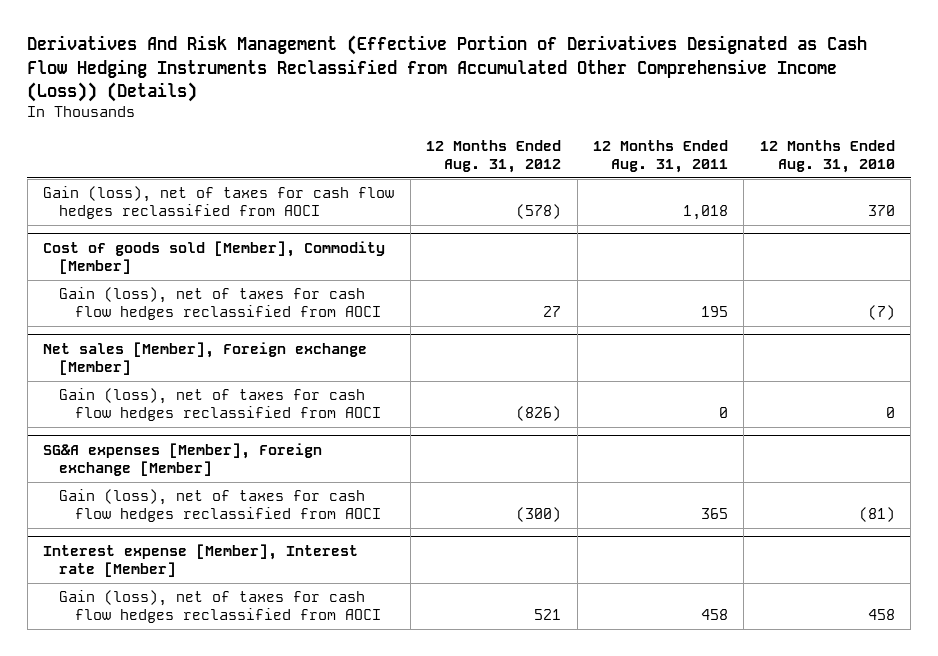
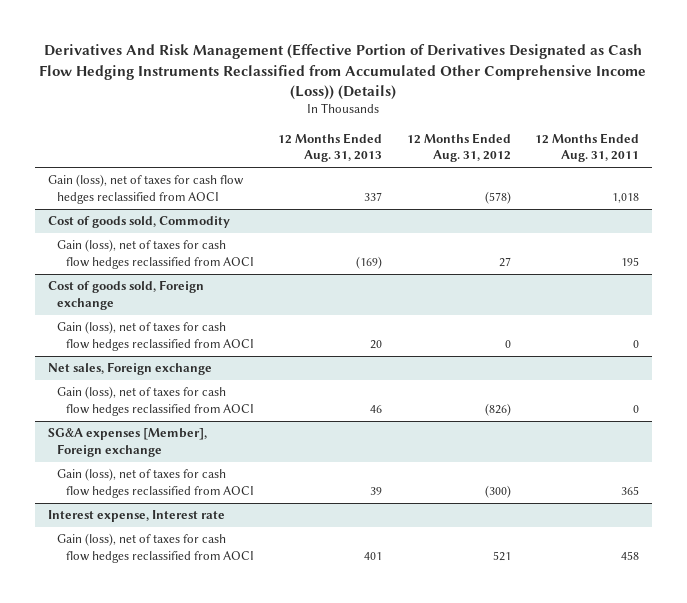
[759,140,895,174] 12 Months Ended Aug. 31, 2010 -> none
none -> [278,132,383,163] 12 Months Ended Aug. 31, 2013
[43,241,386,274] Cost of goods sold [Member], Commodity [Member] -> [47,216,230,229] Cost of goods sold, Commodity
none -> [47,280,204,311] Cost of goods sold, Foreign exchange
none -> [56,321,254,352] Gain (loss), net of taxes for cash flow hedges reclassified from AOCI
[43,342,368,375] Net sales [Member], Foreign exchange [Member] -> [47,362,212,376] Net sales, Foreign exchange
[43,443,323,476] SG&A expenses [Member], Foreign exchange [Member] -> [47,428,207,458] SG&A expenses [Member], Foreign exchange
[43,544,359,577] Interest expense [Member], Interest rate [Member] -> [47,510,225,523] Interest expense, Interest rate

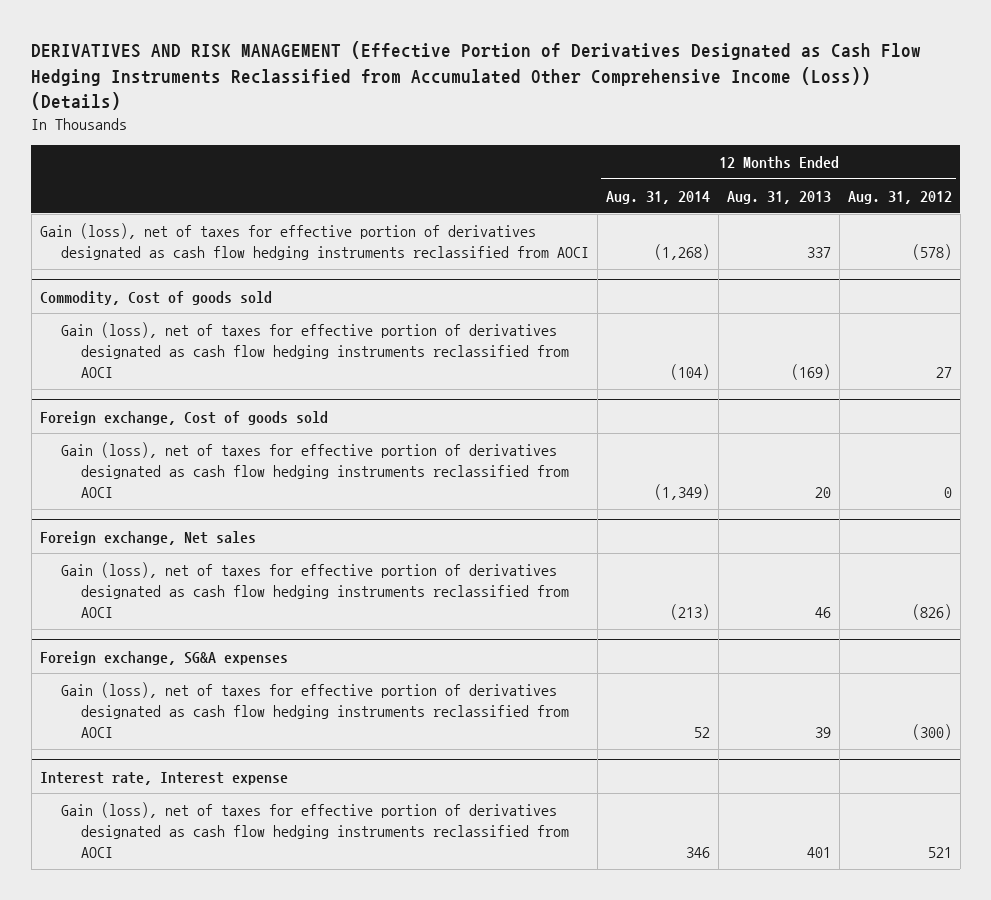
[39,44,647,100] Derivatives And Risk Management (Effective Portion of Derivatives Designated as Cash Flow Hedging Instruments Reclassified from Accumulated Other Comprehensive Income (Loss)) (Details) -> [31,41,922,110] DERIVATIVES AND RISK MANAGEMENT (Effective Portion of Derivatives Designated as Cash Flow Hedging Instruments Reclassified from Accumulated Other Comprehensive Income (Loss)) (Details)
[535,132,640,163] 12 Months Ended Aug. 31, 2011 -> none
none -> [605,190,710,204] Aug. 31, 2014
[47,174,244,205] Gain (loss), net of taxes for cash flow hedges reclassified from AOCI -> [39,223,589,261] Gain (loss), net of taxes for effective portion of derivatives designated as cash flow hedging instruments reclassified from AOCI
[47,216,230,229] Cost of goods sold, Commodity -> [39,290,272,305] Commodity, Cost of goods sold
[56,239,254,270] Gain (loss), net of taxes for cash flow hedges reclassified from AOCI -> [60,322,570,379] Gain (loss), net of taxes for effective portion of derivatives designated as cash flow hedging instruments reclassified from AOCI
[47,280,204,311] Cost of goods sold, Foreign exchange -> [39,410,328,425] Foreign exchange, Cost of goods sold
[56,321,254,352] Gain (loss), net of taxes for cash flow hedges reclassified from AOCI -> [60,442,570,499] Gain (loss), net of taxes for effective portion of derivatives designated as cash flow hedging instruments reclassified from AOCI
[47,362,212,376] Net sales, Foreign exchange -> [39,530,256,545] Foreign exchange, Net sales
[56,386,254,417] Gain (loss), net of taxes for cash flow hedges reclassified from AOCI -> [60,562,570,619] Gain (loss), net of taxes for effective portion of derivatives designated as cash flow hedging instruments reclassified from AOCI
[47,428,207,458] SG&A expenses [Member], Foreign exchange -> [39,650,288,665] Foreign exchange, SG&A expenses
[56,468,254,499] Gain (loss), net of taxes for cash flow hedges reclassified from AOCI -> [60,682,570,739] Gain (loss), net of taxes for effective portion of derivatives designated as cash flow hedging instruments reclassified from AOCI
[47,510,225,523] Interest expense, Interest rate -> [39,771,288,785] Interest rate, Interest expense
[56,533,254,564] Gain (loss), net of taxes for cash flow hedges reclassified from AOCI -> [60,802,570,859] Gain (loss), net of taxes for effective portion of derivatives designated as cash flow hedging instruments reclassified from AOCI

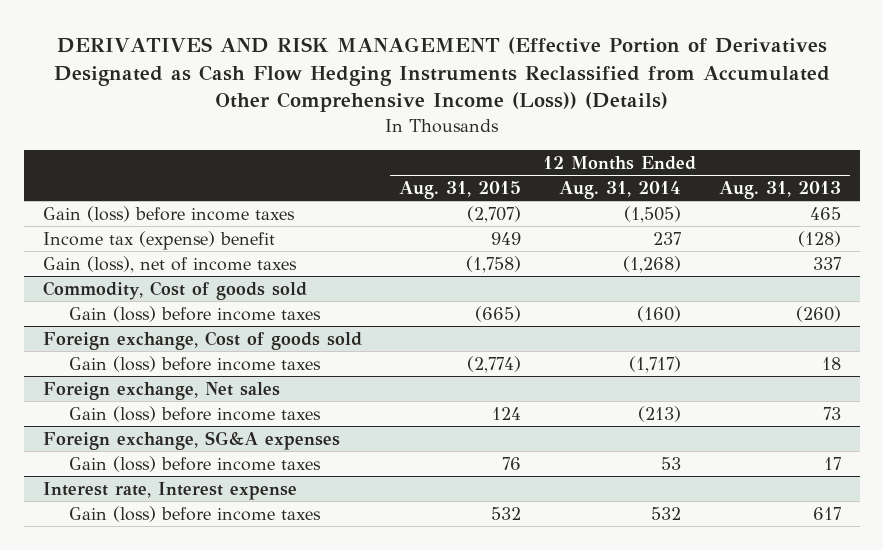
[847,190,952,204] Aug. 31, 2012 -> none
none -> [399,180,522,199] Aug. 31, 2015
none -> [42,205,295,222] Gain (loss) before income taxes
none -> [42,230,275,250] Income tax (expense) benefit
[39,223,589,261] Gain (loss), net of taxes for effective portion of derivatives designated as cash flow hedging instruments reclassified from AOCI -> [42,255,297,273] Gain (loss), net of income taxes
[60,322,570,379] Gain (loss), net of taxes for effective portion of derivatives designated as cash flow hedging instruments reclassified from AOCI -> none
none -> [68,305,321,322] Gain (loss) before income taxes
[60,442,570,499] Gain (loss), net of taxes for effective portion of derivatives designated as cash flow hedging instruments reclassified from AOCI -> none
none -> [68,355,321,372] Gain (loss) before income taxes
[60,562,570,619] Gain (loss), net of taxes for effective portion of derivatives designated as cash flow hedging instruments reclassified from AOCI -> none
none -> [68,405,321,422] Gain (loss) before income taxes
[60,682,570,739] Gain (loss), net of taxes for effective portion of derivatives designated as cash flow hedging instruments reclassified from AOCI -> none
none -> [68,455,321,472] Gain (loss) before income taxes
[60,802,570,859] Gain (loss), net of taxes for effective portion of derivatives designated as cash flow hedging instruments reclassified from AOCI -> none
none -> [68,505,321,522] Gain (loss) before income taxes

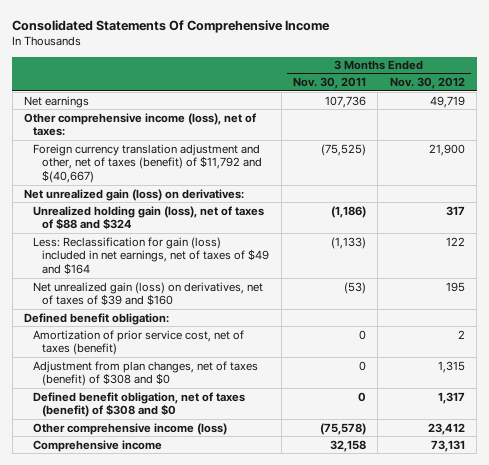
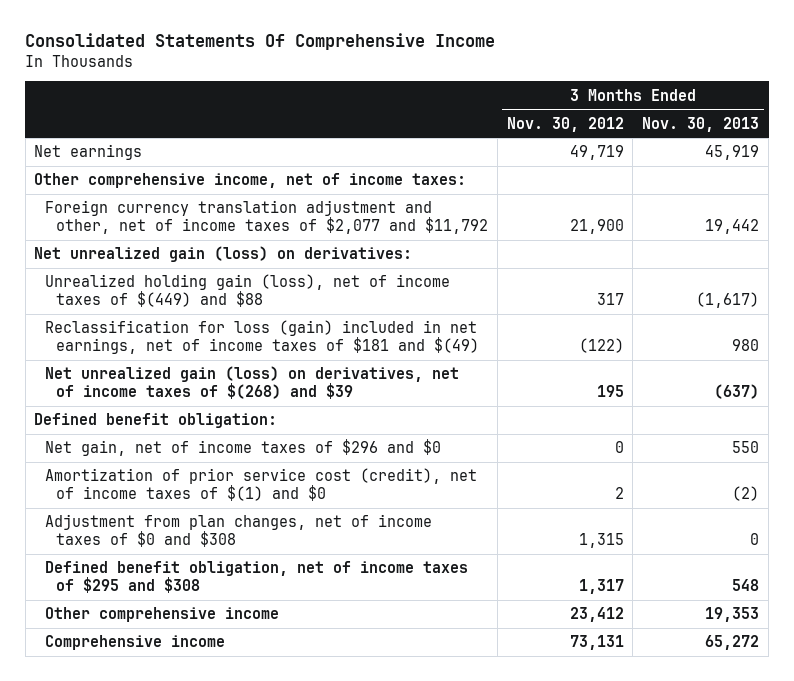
[293,77,367,90] Nov. 30, 2011 -> none
none -> [642,116,760,132] Nov. 30, 2013
[24,112,257,137] Other comprehensive income (loss), net of taxes: -> [34,173,467,189] Other comprehensive income, net of income taxes:
[33,143,263,184] Foreign currency translation adjustment and other, net of taxes (benefit) of $11,792 and $(40,667) -> [45,200,489,234] Foreign currency translation adjustment and other, net of income taxes of $2,077 and $11,792
[33,205,265,231] Unrealized holding gain (loss), net of taxes of $88 and $324 -> [45,274,451,307] Unrealized holding gain (loss), net of income taxes of $(449) and $88
[33,236,270,276] Less: Reclassification for gain (loss) included in net earnings, net of taxes of $49 and $164 -> [45,320,480,354] Reclassification for loss (gain) included in net earnings, net of income taxes of $181 and $(49)
[445,236,465,246] 122 -> [578,337,624,353] (122)
[33,281,264,307] Net unrealized gain (loss) on derivatives, net of taxes of $39 and $160 -> [45,366,460,399] Net unrealized gain (loss) on derivatives, net of income taxes of $(268) and $39
none -> [45,439,442,457] Net gain, net of income taxes of $296 and $0
[33,329,245,356] Amortization of prior service cost, net of taxes (benefit) -> [45,468,478,501] Amortization of prior service cost (credit), net of income taxes of $(1) and $0
[33,360,259,387] Adjustment from plan changes, net of taxes (benefit) of $308 and $0 -> [45,514,433,547] Adjustment from plan changes, net of income taxes of $0 and $308
[33,391,246,418] Defined benefit obligation, net of taxes (benefit) of $308 and $0 -> [45,561,469,593] Defined benefit obligation, net of income taxes of $295 and $308
[33,422,228,435] Other comprehensive income (loss) -> [45,607,280,623] Other comprehensive income

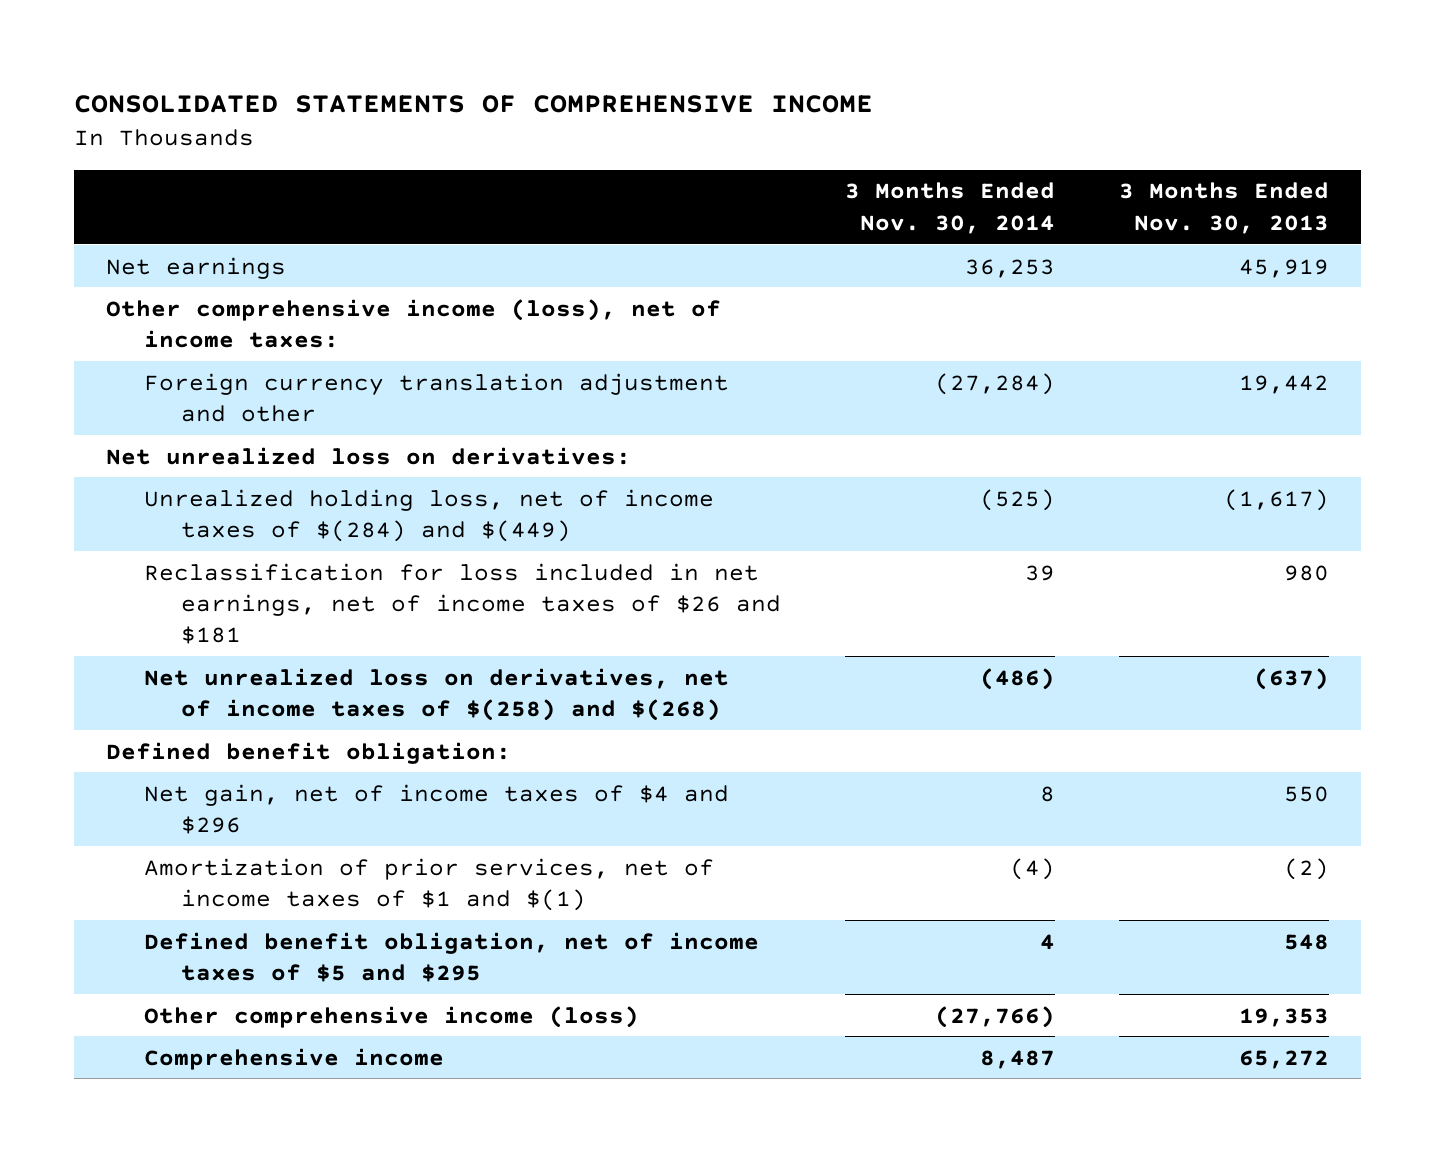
[25,33,496,51] Consolidated Statements Of Comprehensive Income -> [73,94,873,113] CONSOLIDATED STATEMENTS OF COMPREHENSIVE INCOME
[506,116,624,132] Nov. 30, 2012 -> none
none -> [845,182,1056,234] 3 Months Ended Nov. 30, 2014
[34,173,467,189] Other comprehensive income, net of income taxes: -> [105,298,721,348] Other comprehensive income (loss), net of income taxes:
[45,200,489,234] Foreign currency translation adjustment and other, net of income taxes of $2,077 and $11,792 -> [143,372,729,422] Foreign currency translation adjustment and other
[34,246,413,263] Net unrealized gain (loss) on derivatives: -> [105,446,631,465] Net unrealized loss on derivatives:
[45,274,451,307] Unrealized holding gain (loss), net of income taxes of $(449) and $88 -> [143,488,714,542] Unrealized holding loss, net of income taxes of $(284) and $(449)
[45,320,480,354] Reclassification for loss (gain) included in net earnings, net of income taxes of $181 and $(49) -> [143,562,782,645] Reclassification for loss included in net earnings, net of income taxes of $26 and $181
[45,366,460,399] Net unrealized gain (loss) on derivatives, net of income taxes of $(268) and $39 -> [143,667,729,721] Net unrealized loss on derivatives, net of income taxes of $(258) and $(268)
[45,514,433,547] Adjustment from plan changes, net of income taxes of $0 and $308 -> none
[45,439,442,457] Net gain, net of income taxes of $296 and $0 -> [143,783,729,834] Net gain, net of income taxes of $4 and $296
[45,468,478,501] Amortization of prior service cost (credit), net of income taxes of $(1) and $0 -> [143,857,714,911] Amortization of prior services, net of income taxes of $1 and $(1)
[45,561,469,593] Defined benefit obligation, net of income taxes of $295 and $308 -> [143,931,759,982] Defined benefit obligation, net of income taxes of $5 and $295
[45,607,280,623] Other comprehensive income -> [143,1005,639,1028] Other comprehensive income (loss)

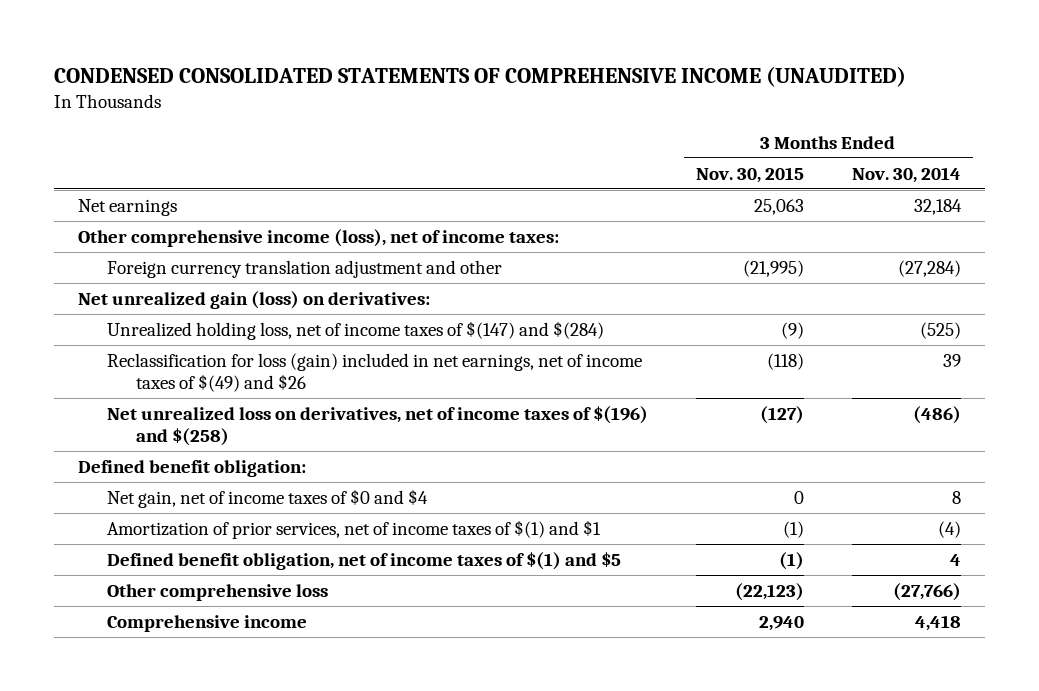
[73,94,873,113] CONSOLIDATED STATEMENTS OF COMPREHENSIVE INCOME -> [54,66,907,88] CONDENSED CONSOLIDATED STATEMENTS OF COMPREHENSIVE INCOME (UNAUDITED)
[1119,182,1330,234] 3 Months Ended Nov. 30, 2013 -> none
none -> [696,166,805,183] Nov. 30, 2015
[965,258,1056,278] 36,253 -> [913,198,962,215] 32,184
[105,446,631,465] Net unrealized loss on derivatives: -> [78,290,431,309] Net unrealized gain (loss) on derivatives:
[143,488,714,542] Unrealized holding loss, net of income taxes of $(284) and $(449) -> [107,320,605,340] Unrealized holding loss, net of income taxes of $(147) and $(284)
[143,562,782,645] Reclassification for loss included in net earnings, net of income taxes of $26 and $181 -> [107,352,643,393] Reclassification for loss (gain) included in net earnings, net of income taxes of $(49) and $26
[143,667,729,721] Net unrealized loss on derivatives, net of income taxes of $(258) and $(268) -> [107,405,649,447] Net unrealized loss on derivatives, net of income taxes of $(196) and $(258)
[143,783,729,834] Net gain, net of income taxes of $4 and $296 -> [107,488,429,508] Net gain, net of income taxes of $0 and $4
[143,857,714,911] Amortization of prior services, net of income taxes of $1 and $(1) -> [107,519,602,539] Amortization of prior services, net of income taxes of $(1) and $1
[143,931,759,982] Defined benefit obligation, net of income taxes of $5 and $295 -> [107,551,622,570] Defined benefit obligation, net of income taxes of $(1) and $5
[143,1005,639,1028] Other comprehensive income (loss) -> [107,583,329,601] Other comprehensive loss
[980,1049,1056,1069] 8,487 -> [914,614,961,631] 4,418

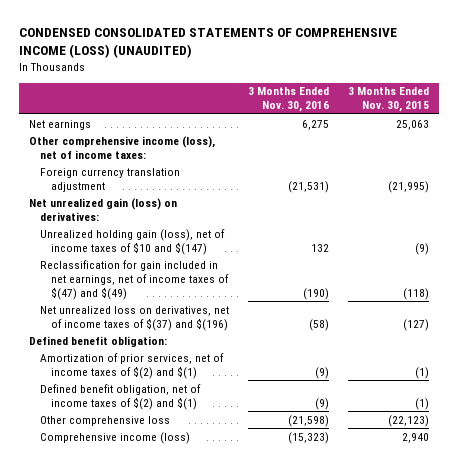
[54,66,907,88] CONDENSED CONSOLIDATED STATEMENTS OF COMPREHENSIVE INCOME (UNAUDITED) -> [19,28,398,59] CONDENSED CONSOLIDATED STATEMENTS OF COMPREHENSIVE INCOME (LOSS) (UNAUDITED)
[851,166,961,183] Nov. 30, 2014 -> none
none -> [248,87,330,113] 3 Months Ended Nov. 30, 2016
[107,259,503,278] Foreign currency translation adjustment and other -> [40,167,181,192] Foreign currency translation adjustment
[107,320,605,340] Unrealized holding loss, net of income taxes of $(147) and $(284) -> [40,228,226,255] Unrealized holding gain (loss), net of income taxes of $10 and $(147)
[107,352,643,393] Reclassification for loss (gain) included in net earnings, net of income taxes of $(49) and $26 -> [40,259,230,300] Reclassification for gain included in net earnings, net of income taxes of $(47) and $(49)
[107,405,649,447] Net unrealized loss on derivatives, net of income taxes of $(196) and $(258) -> [40,305,230,331] Net unrealized loss on derivatives, net of income taxes of $(37) and $(196)
[107,488,429,508] Net gain, net of income taxes of $0 and $4 -> none
[107,519,602,539] Amortization of prior services, net of income taxes of $(1) and $1 -> [40,352,225,379] Amortization of prior services, net of income taxes of $(2) and $(1)
[107,551,622,570] Defined benefit obligation, net of income taxes of $(1) and $5 -> [40,383,202,410] Defined benefit obligation, net of income taxes of $(2) and $(1)
[107,614,308,632] Comprehensive income -> [40,431,191,444] Comprehensive income (loss)

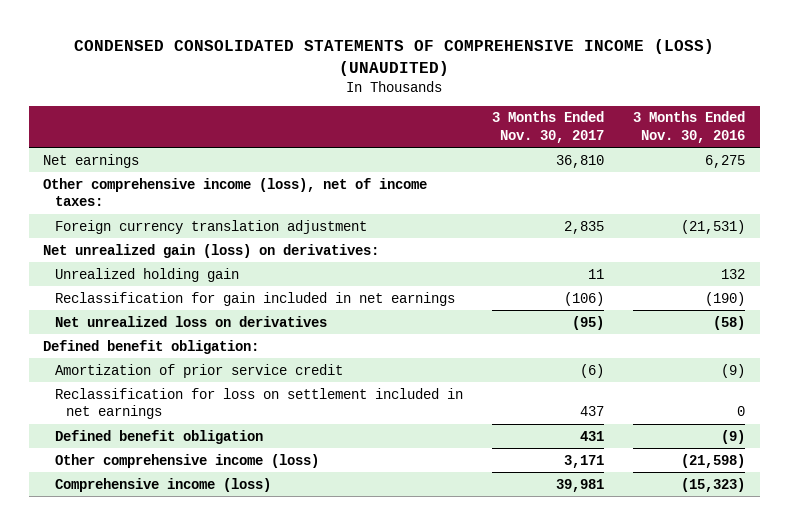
[348,87,430,113] 3 Months Ended Nov. 30, 2015 -> none
none -> [491,111,604,143] 3 Months Ended Nov. 30, 2017
[40,228,226,255] Unrealized holding gain (loss), net of income taxes of $10 and $(147) -> [54,267,239,282] Unrealized holding gain
[40,259,230,300] Reclassification for gain included in net earnings, net of income taxes of $(47) and $(49) -> [54,291,455,306] Reclassification for gain included in net earnings
[40,305,230,331] Net unrealized loss on derivatives, net of income taxes of $(37) and $(196) -> [54,315,327,327] Net unrealized loss on derivatives
[40,352,225,379] Amortization of prior services, net of income taxes of $(2) and $(1) -> [54,363,343,378] Amortization of prior service credit
none -> [54,387,463,420] Reclassification for loss on settlement included in net earnings
[40,383,202,410] Defined benefit obligation, net of income taxes of $(2) and $(1) -> [54,429,263,444] Defined benefit obligation
[40,415,171,426] Other comprehensive loss -> [54,453,319,468] Other comprehensive income (loss)

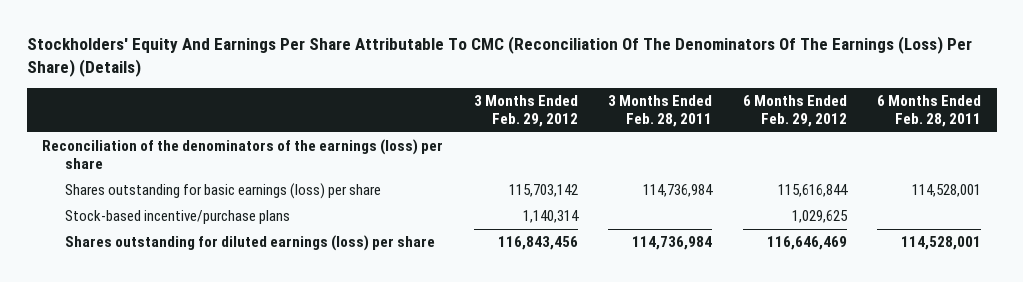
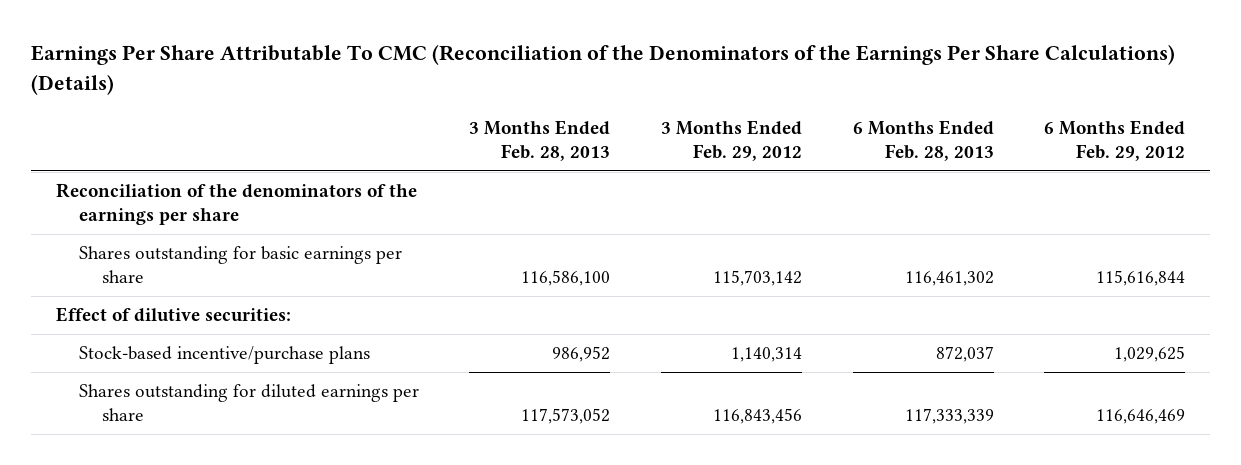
[26,36,972,78] Stockholders' Equity And Earnings Per Share Attributable To CMC (Reconciliation Of The Denominators Of The Earnings (Loss) Per Share) (Details) -> [30,44,1175,95] Earnings Per Share Attributable To CMC (Reconciliation of the Denominators of the Earnings Per Share Calculations) (Details)
[608,95,713,128] 3 Months Ended Feb. 28, 2011 -> none
[877,95,982,128] 6 Months Ended Feb. 28, 2011 -> none
none -> [469,119,611,161] 3 Months Ended Feb. 28, 2013
none -> [852,119,994,161] 6 Months Ended Feb. 28, 2013
[42,139,444,170] Reconciliation of the denominators of the earnings (loss) per share -> [56,183,418,226] Reconciliation of the denominators of the earnings per share
[65,183,382,200] Shares outstanding for basic earnings (loss) per share -> [78,246,402,284] Shares outstanding for basic earnings per share
none -> [56,307,292,323] Effect of dilutive securities:
[65,235,436,252] Shares outstanding for diluted earnings (loss) per share -> [78,384,419,422] Shares outstanding for diluted earnings per share

